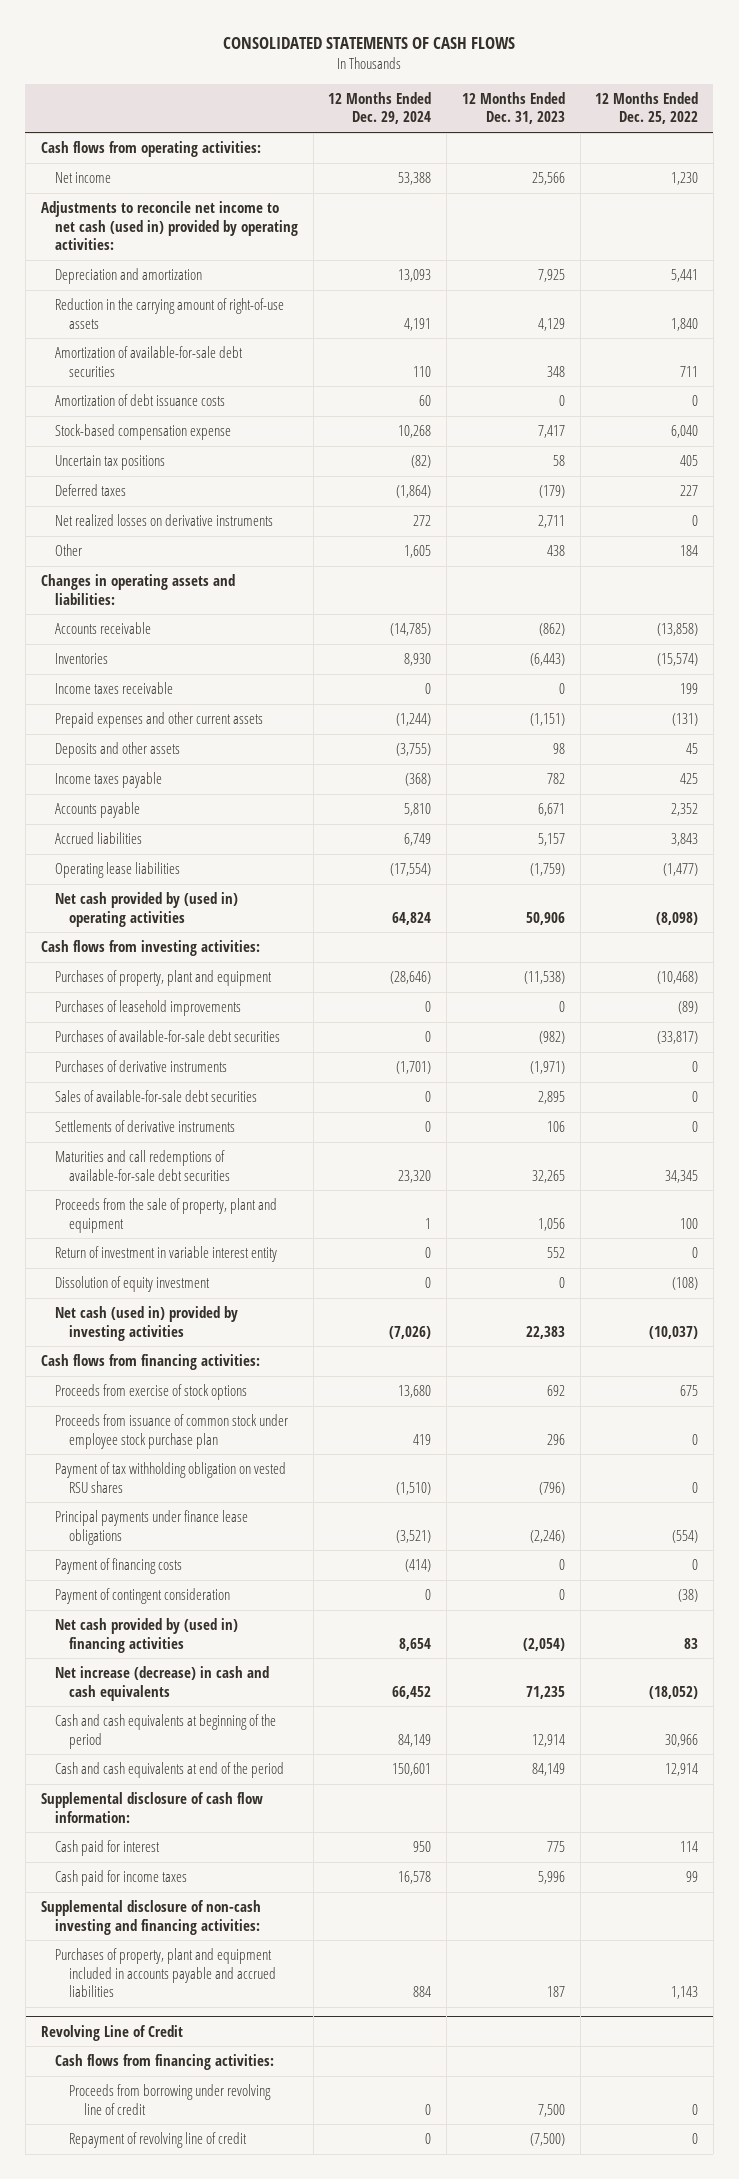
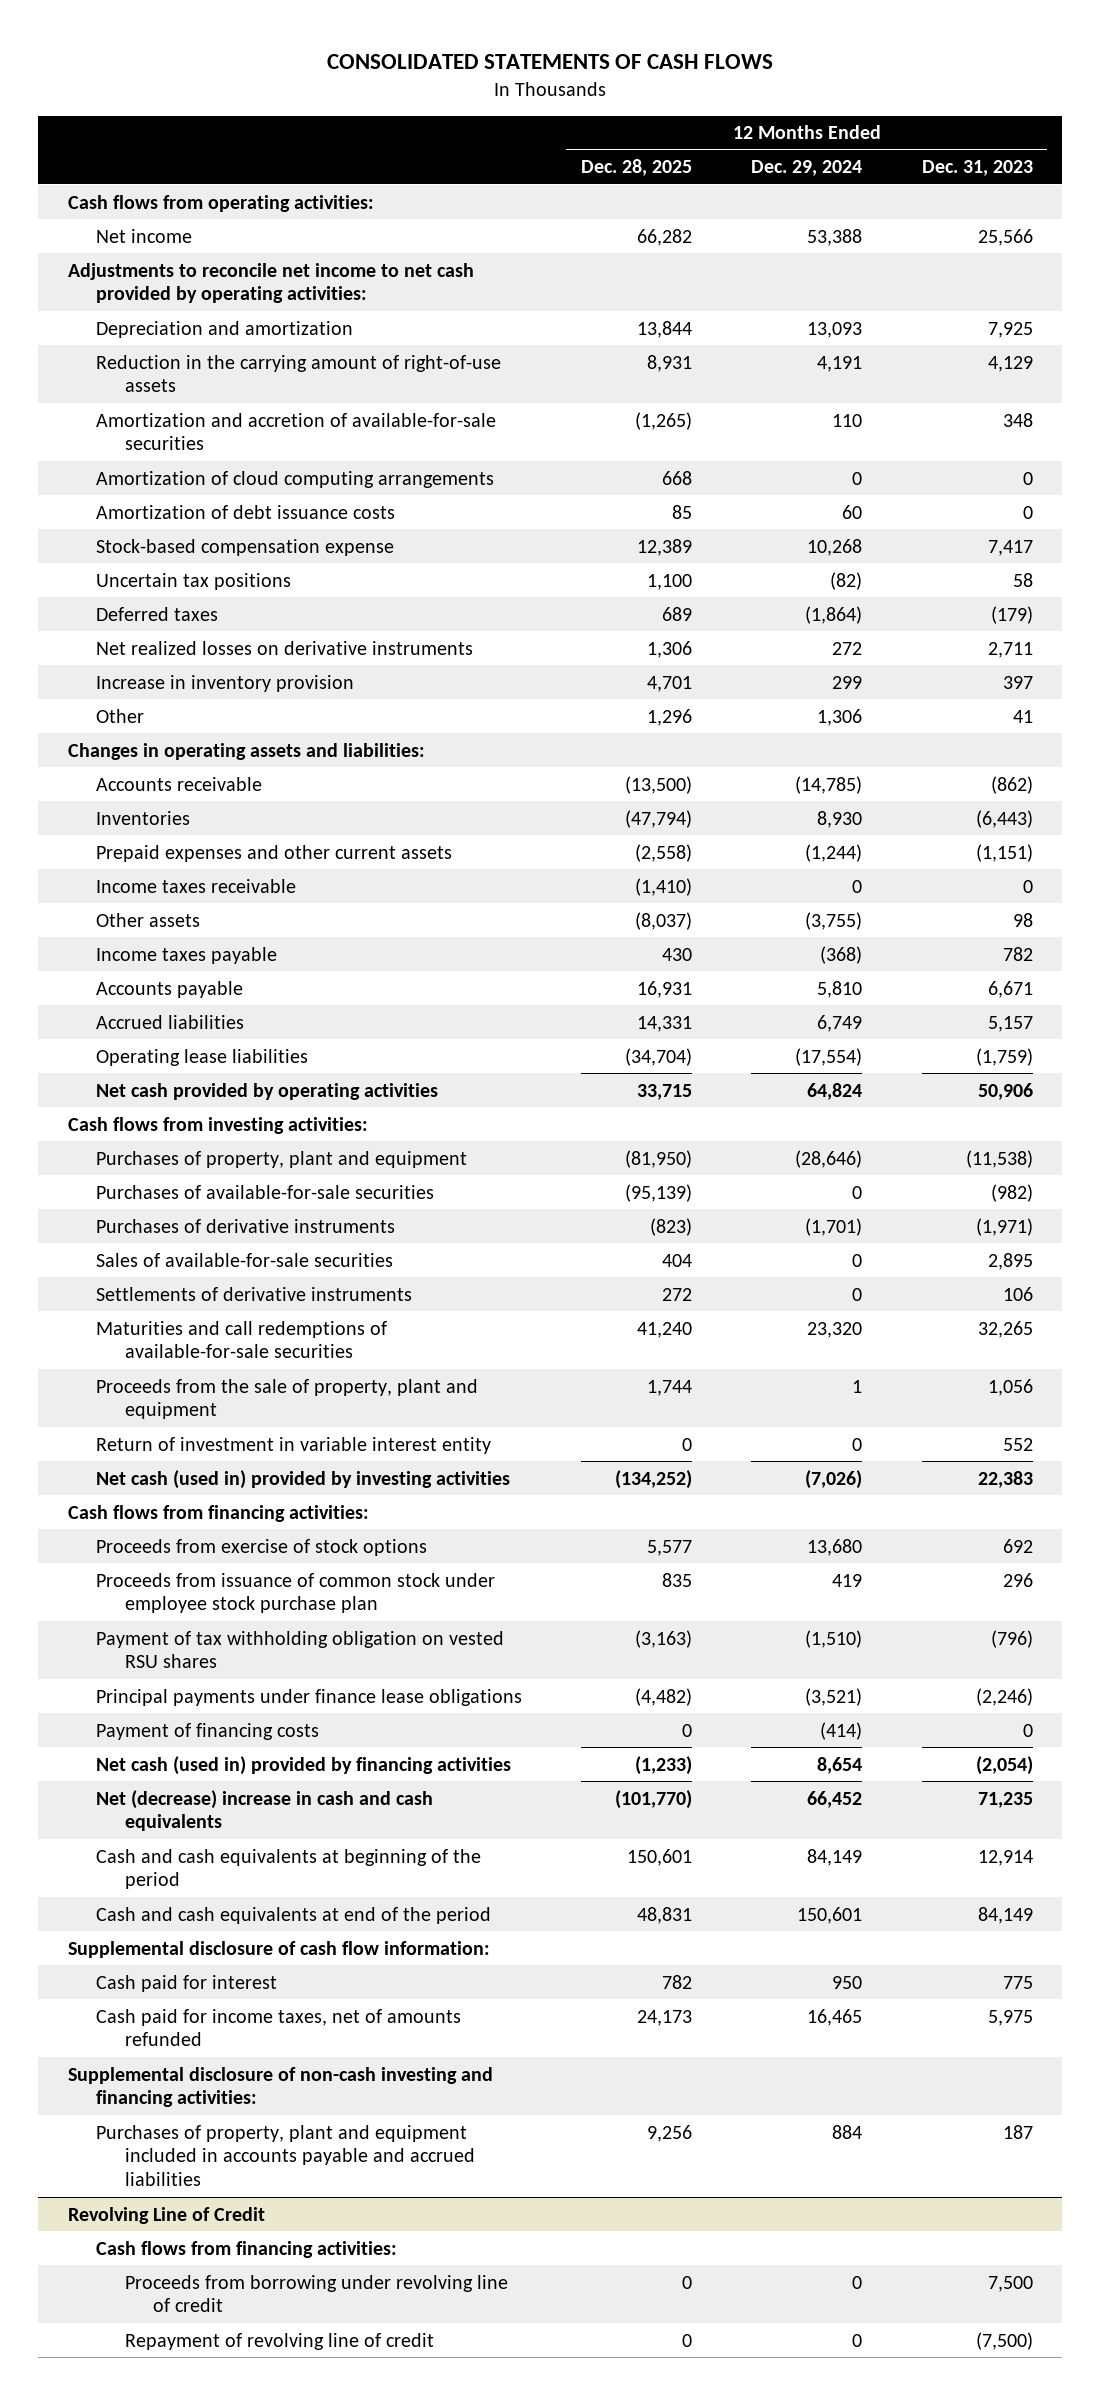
[595,92,699,125] 12 Months Ended Dec. 25, 2022 -> none
none -> [581,159,693,177] Dec. 28, 2025
[40,201,299,251] Adjustments to reconcile net income to net cash (used in) provided by operating activities: -> [67,262,474,304] Adjustments to reconcile net income to net cash provided by operating activities:
[55,346,244,377] Amortization of available-for-sale debt securities -> [96,412,497,451] Amortization and accretion of available-for-sale securities
none -> [96,470,495,488] Amortization of cloud computing arrangements
none -> [96,674,355,692] Increase in inventory provision
[404,545,432,559] 1,605 -> [817,708,863,726] 1,306
[546,545,565,557] 438 -> [1012,709,1033,723] 41
[55,682,174,695] Income taxes receivable -> [96,878,297,893] Income taxes receivable
[55,742,181,759] Deposits and other assets -> [96,912,201,927] Other assets
[55,892,239,927] Net cash provided by (used in) operating activities -> [96,1082,439,1100] Net cash provided by operating activities
[55,1000,242,1017] Purchases of leasehold improvements -> none
[55,1030,281,1043] Purchases of available-for-sale debt securities -> [96,1184,435,1199] Purchases of available-for-sale securities
[55,1090,258,1103] Sales of available-for-sale debt securities -> [96,1252,394,1267] Sales of available-for-sale securities
[55,1150,231,1181] Maturities and call redemptions of available-for-sale debt securities -> [96,1320,388,1359] Maturities and call redemptions of available-for-sale securities
[55,1276,211,1293] Dissolution of equity investment -> none
[55,1588,231,1605] Payment of contingent consideration -> none
[55,1618,239,1653] Net cash provided by (used in) financing activities -> [96,1755,512,1775] Net cash (used in) provided by financing activities
[55,1666,270,1701] Net increase (decrease) in cash and cash equivalents -> [96,1789,434,1832] Net (decrease) increase in cash and cash equivalents
[55,1870,188,1887] Cash paid for income taxes -> [96,2008,462,2047] Cash paid for income taxes, net of amounts refunded
[398,1871,432,1885] 16,578 -> [807,2008,863,2026] 16,465
[537,1871,565,1885] 5,996 -> [987,2009,1033,2026] 5,975

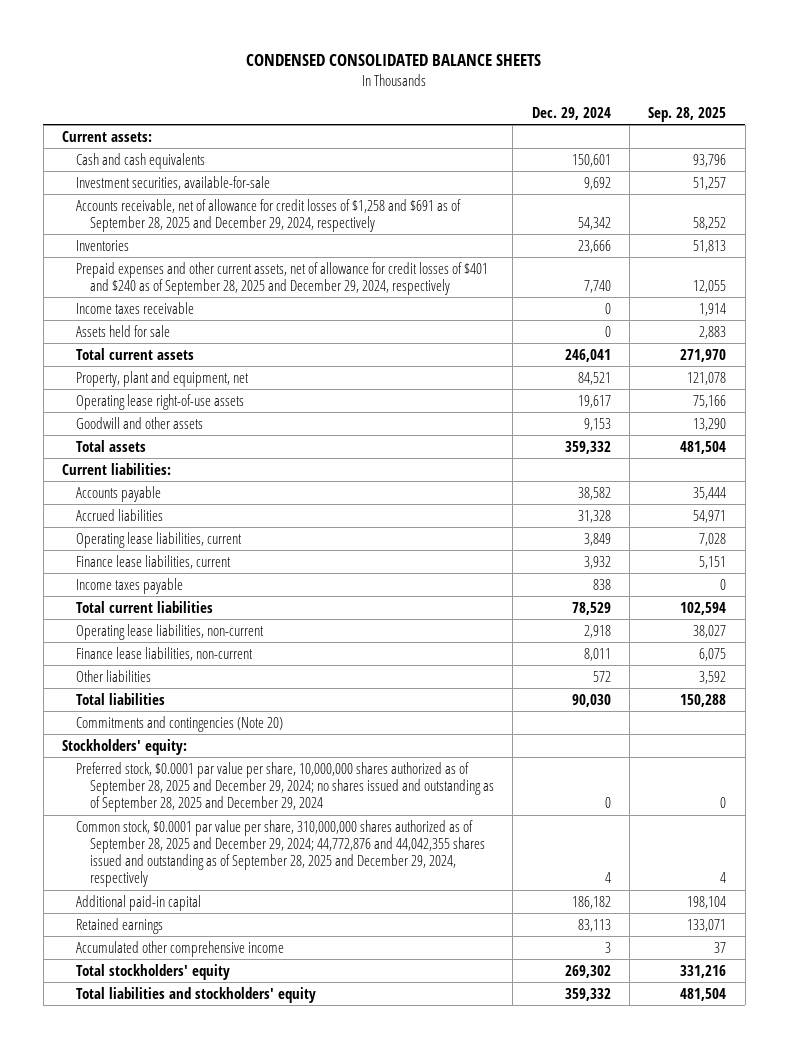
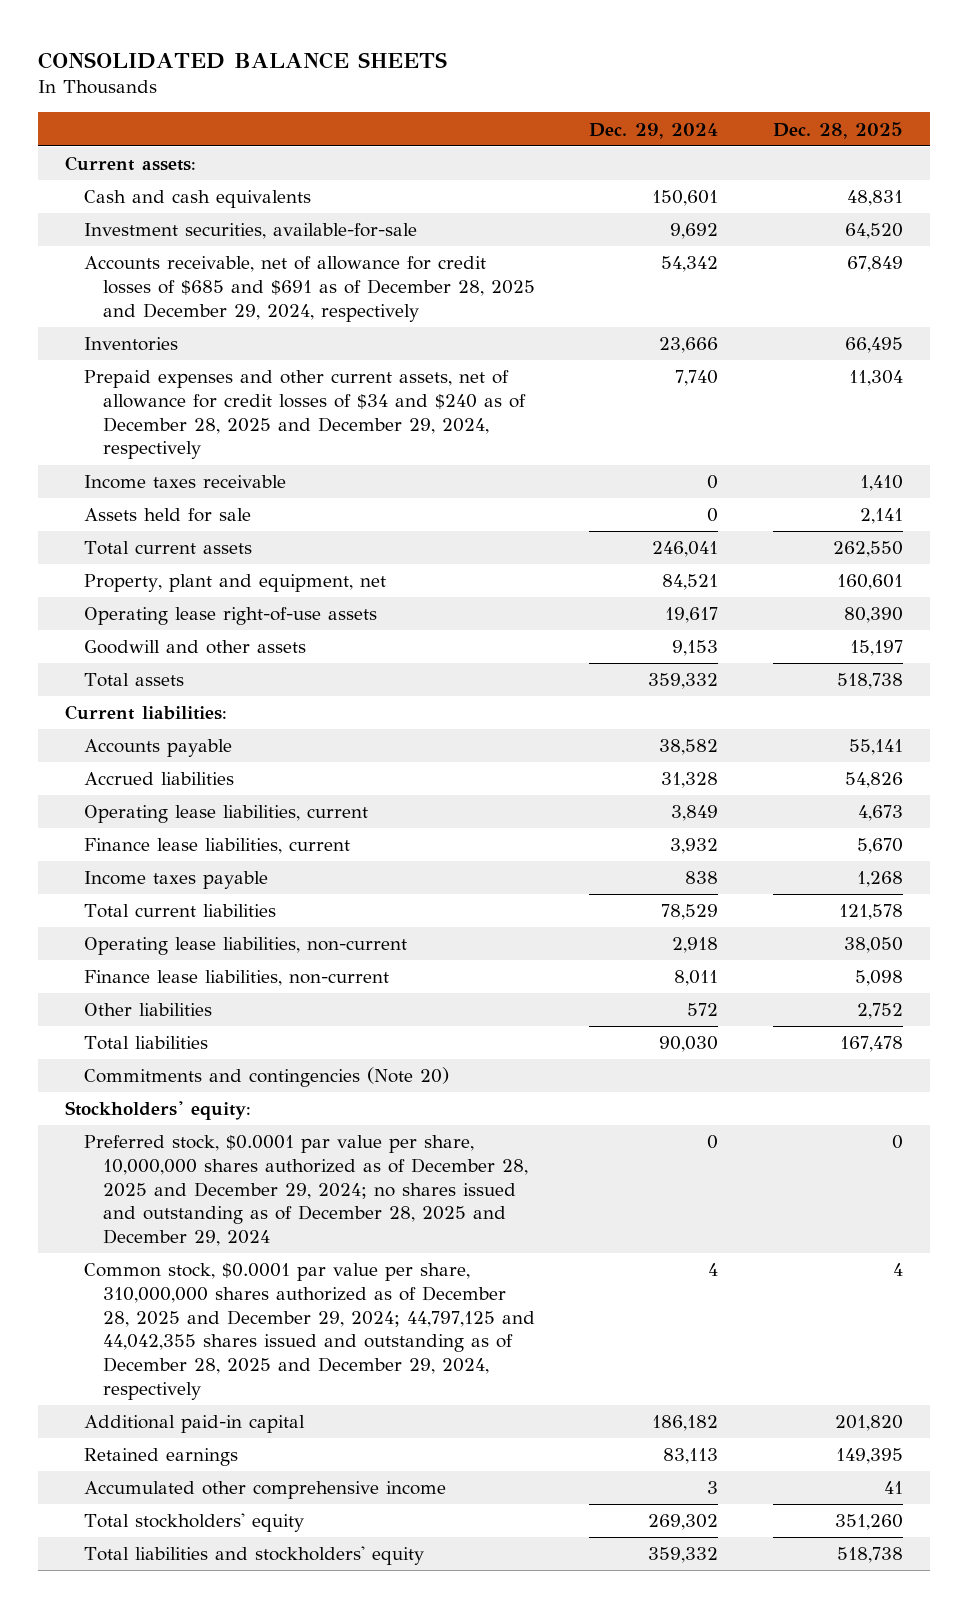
[246,54,542,67] CONDENSED CONSOLIDATED BALANCE SHEETS -> [38,51,448,69] CONSOLIDATED BALANCE SHEETS
[648,106,727,122] Sep. 28, 2025 -> none
none -> [772,121,903,139] Dec. 28, 2025
[76,198,462,233] Accounts receivable, net of allowance for credit losses of $1,258 and $691 as of September 28, 2025 and December 29, 2024, respectively -> [84,256,535,322] Accounts receivable, net of allowance for credit losses of $685 and $691 as of December 28, 2025 and December 29, 2024, respectively
[76,261,489,296] Prepaid expenses and other current assets, net of allowance for credit losses of $401 and $240 as of September 28, 2025 and December 29, 2024, respectively -> [84,370,526,460] Prepaid expenses and other current assets, net of allowance for credit losses of $34 and $240 as of December 28, 2025 and December 29, 2024, respectively
[76,761,494,813] Preferred stock, $0.0001 par value per share, 10,000,000 shares authorized as of September 28, 2025 and December 29, 2024; no shares issued and outstanding as of September 28, 2025 and December 29, 2024 -> [84,1135,528,1247] Preferred stock, $0.0001 par value per share, 10,000,000 shares authorized as of December 28, 2025 and December 29, 2024; no shares issued and outstanding as of December 28, 2025 and December 29, 2024
[76,819,485,888] Common stock, $0.0001 par value per share, 310,000,000 shares authorized as of September 28, 2025 and December 29, 2024; 44,772,876 and 44,042,355 shares issued and outstanding as of September 28, 2025 and December 29, 2024, respectively -> [84,1263,535,1400] Common stock, $0.0001 par value per share, 310,000,000 shares authorized as of December 28, 2025 and December 29, 2024; 44,797,125 and 44,042,355 shares issued and outstanding as of December 28, 2025 and December 29, 2024, respectively

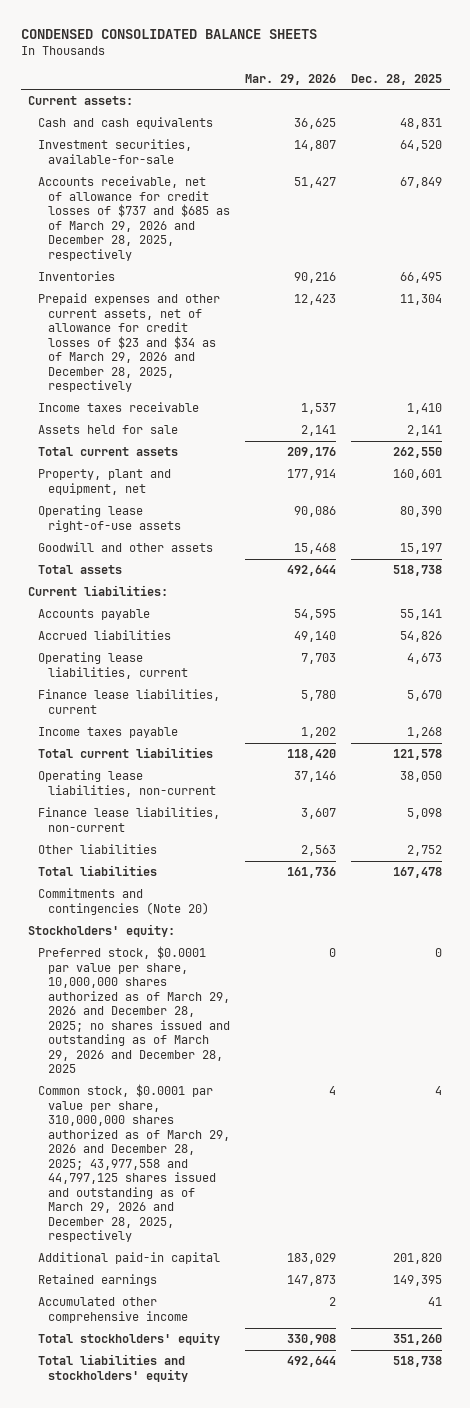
[38,51,448,69] CONSOLIDATED BALANCE SHEETS -> [20,29,317,40] CONDENSED CONSOLIDATED BALANCE SHEETS
[589,122,719,139] Dec. 29, 2024 -> none
none -> [244,73,336,85] Mar. 29, 2026
[84,256,535,322] Accounts receivable, net of allowance for credit losses of $685 and $691 as of December 28, 2025 and December 29, 2024, respectively -> [37,176,230,261] Accounts receivable, net of allowance for credit losses of $737 and $685 as of March 29, 2026 and December 28, 2025, respectively
[84,370,526,460] Prepaid expenses and other current assets, net of allowance for credit losses of $34 and $240 as of December 28, 2025 and December 29, 2024, respectively -> [37,293,220,393] Prepaid expenses and other current assets, net of allowance for credit losses of $23 and $34 as of March 29, 2026 and December 28, 2025, respectively
[84,1135,528,1247] Preferred stock, $0.0001 par value per share, 10,000,000 shares authorized as of December 28, 2025 and December 29, 2024; no shares issued and outstanding as of December 28, 2025 and December 29, 2024 -> [37,946,230,1074] Preferred stock, $0.0001 par value per share, 10,000,000 shares authorized as of March 29, 2026 and December 28, 2025; no shares issued and outstanding as of March 29, 2026 and December 28, 2025
[84,1263,535,1400] Common stock, $0.0001 par value per share, 310,000,000 shares authorized as of December 28, 2025 and December 29, 2024; 44,797,125 and 44,042,355 shares issued and outstanding as of December 28, 2025 and December 29, 2024, respectively -> [37,1084,230,1243] Common stock, $0.0001 par value per share, 310,000,000 shares authorized as of March 29, 2026 and December 28, 2025; 43,977,558 and 44,797,125 shares issued and outstanding as of March 29, 2026 and December 28, 2025, respectively

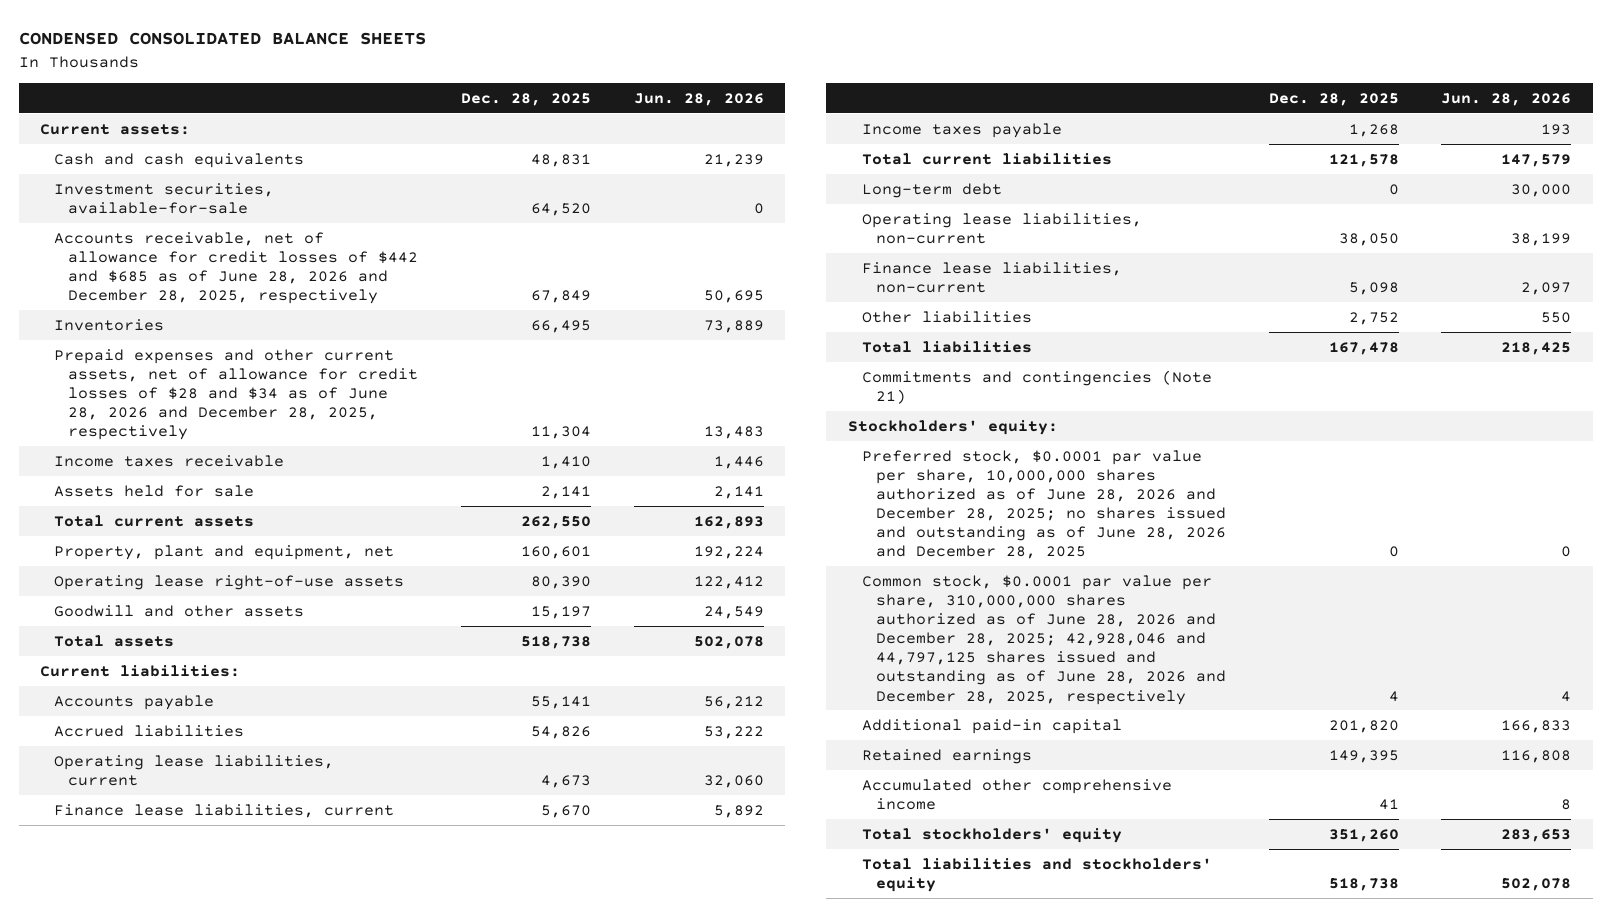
[244,73,336,85] Mar. 29, 2026 -> none
none -> [633,93,764,107] Jun. 28, 2026
[37,176,230,261] Accounts receivable, net of allowance for credit losses of $737 and $685 as of March 29, 2026 and December 28, 2025, respectively -> [54,231,419,305] Accounts receivable, net of allowance for credit losses of $442 and $685 as of June 28, 2026 and December 28, 2025, respectively
[37,293,220,393] Prepaid expenses and other current assets, net of allowance for credit losses of $23 and $34 as of March 29, 2026 and December 28, 2025, respectively -> [54,348,419,441] Prepaid expenses and other current assets, net of allowance for credit losses of $28 and $34 as of June 28, 2026 and December 28, 2025, respectively
none -> [861,182,1002,198] Long-term debt
[37,888,209,915] Commitments and contingencies (Note 20) -> [861,369,1212,404] Commitments and contingencies (Note 21)
[37,946,230,1074] Preferred stock, $0.0001 par value per share, 10,000,000 shares authorized as of March 29, 2026 and December 28, 2025; no shares issued and outstanding as of March 29, 2026 and December 28, 2025 -> [861,449,1227,560] Preferred stock, $0.0001 par value per share, 10,000,000 shares authorized as of June 28, 2026 and December 28, 2025; no shares issued and outstanding as of June 28, 2026 and December 28, 2025
[37,1084,230,1243] Common stock, $0.0001 par value per share, 310,000,000 shares authorized as of March 29, 2026 and December 28, 2025; 43,977,558 and 44,797,125 shares issued and outstanding as of March 29, 2026 and December 28, 2025, respectively -> [861,574,1227,705] Common stock, $0.0001 par value per share, 310,000,000 shares authorized as of June 28, 2026 and December 28, 2025; 42,928,046 and 44,797,125 shares issued and outstanding as of June 28, 2026 and December 28, 2025, respectively

